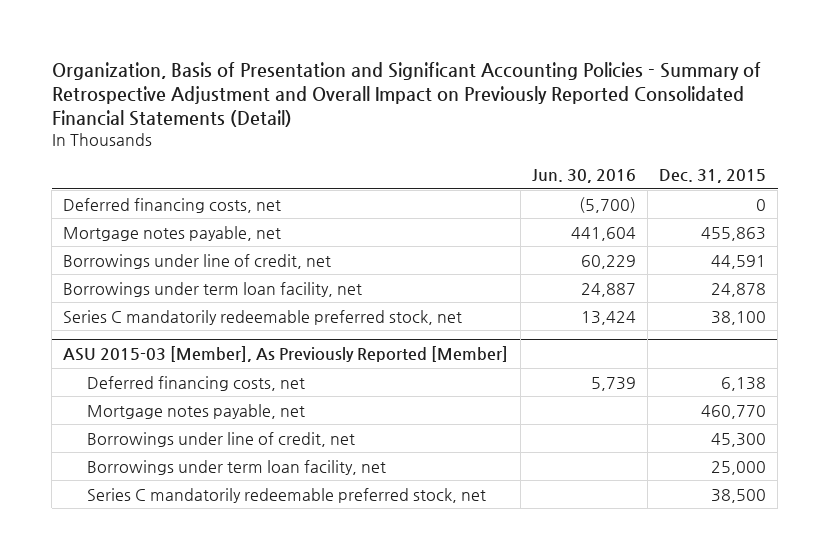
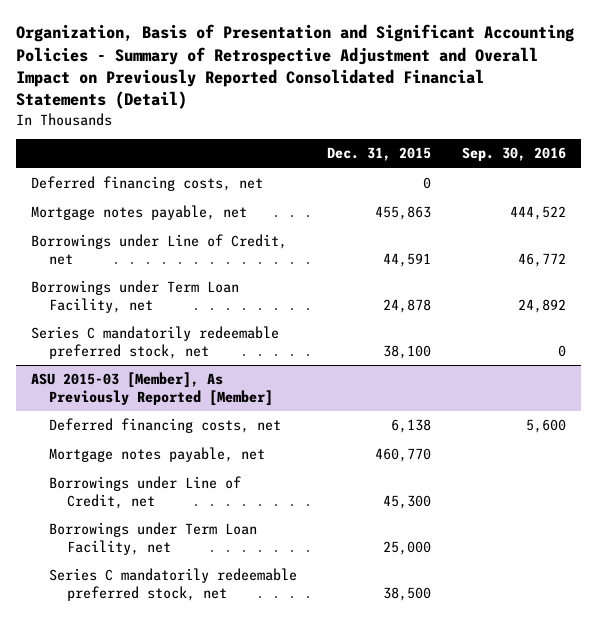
[531,168,636,183] Jun. 30, 2016 -> none
none -> [461,147,566,162] Sep. 30, 2016
[63,253,332,269] Borrowings under line of credit, net -> [31,234,288,265] Borrowings under Line of Credit, net
[63,281,363,297] Borrowings under term loan facility, net -> [31,280,240,313] Borrowings under Term Loan Facility, net
[86,431,355,447] Borrowings under line of credit, net -> [49,476,242,509] Borrowings under Line of Credit, net
[86,459,386,475] Borrowings under term loan facility, net -> [49,522,258,555] Borrowings under Term Loan Facility, net

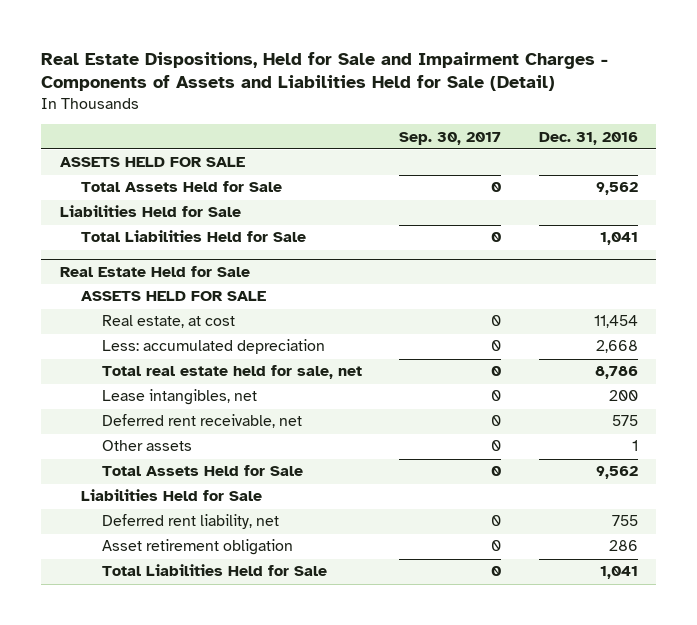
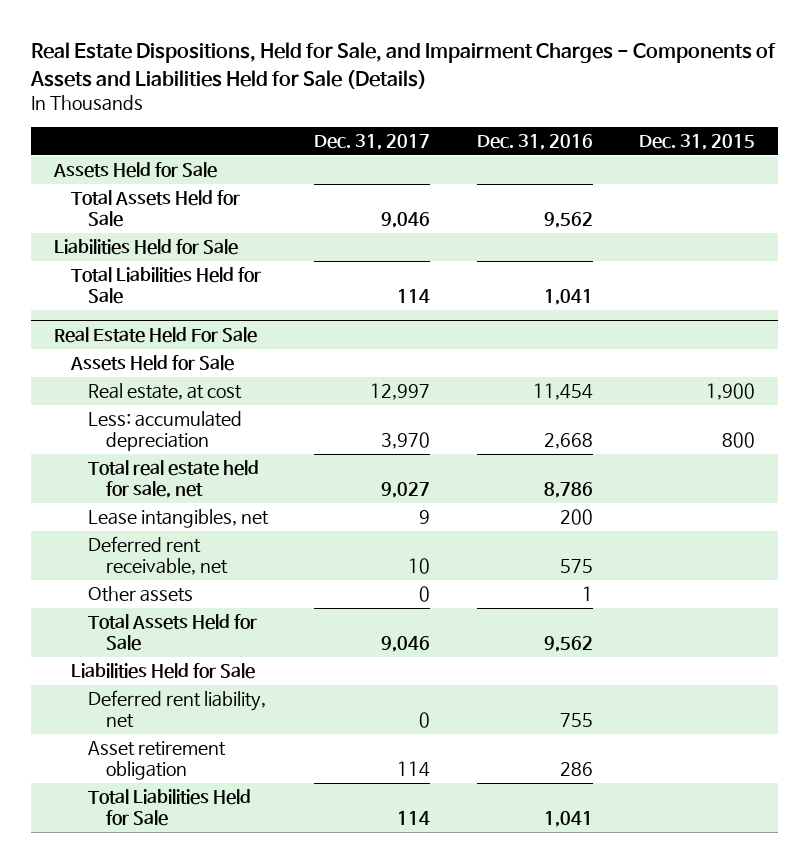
[40,51,608,92] Real Estate Dispositions, Held for Sale and Impairment Charges - Components of Assets and Liabilities Held for Sale (Detail) -> [29,42,776,89] Real Estate Dispositions, Held for Sale, and Impairment Charges - Components of Assets and Liabilities Held for Sale (Details)
[399,131,502,145] Sep. 30, 2017 -> none
none -> [314,134,431,151] Dec. 31, 2017
none -> [638,134,755,151] Dec. 31, 2015
[59,157,245,168] ASSETS HELD FOR SALE -> [53,162,218,179] Assets Held for Sale
[59,265,250,277] Real Estate Held for Sale -> [54,326,258,343] Real Estate Held For Sale
[80,291,266,302] ASSETS HELD FOR SALE -> [70,355,235,372] Assets Held for Sale

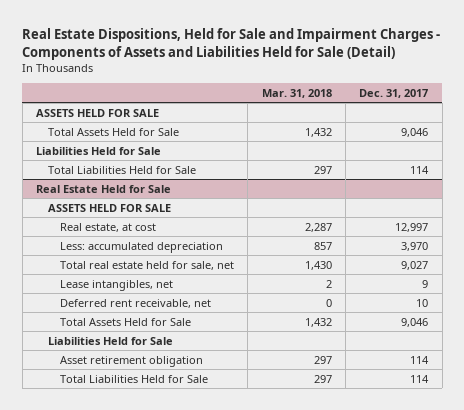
[29,42,776,89] Real Estate Dispositions, Held for Sale, and Impairment Charges - Components of Assets and Liabilities Held for Sale (Details) -> [22,28,441,60] Real Estate Dispositions, Held for Sale and Impairment Charges - Components of Assets and Liabilities Held for Sale (Detail)
[476,134,593,151] Dec. 31, 2016 -> none
[638,134,755,151] Dec. 31, 2015 -> none
none -> [261,88,332,98] Mar. 31, 2018
[53,162,218,179] Assets Held for Sale -> [36,108,160,117] ASSETS HELD FOR SALE
[54,326,258,343] Real Estate Held For Sale -> [36,184,172,193] Real Estate Held for Sale
[70,355,235,372] Assets Held for Sale -> [47,203,171,212] ASSETS HELD FOR SALE
[88,586,194,603] Other assets -> none
[88,690,267,729] Deferred rent liability, net -> none

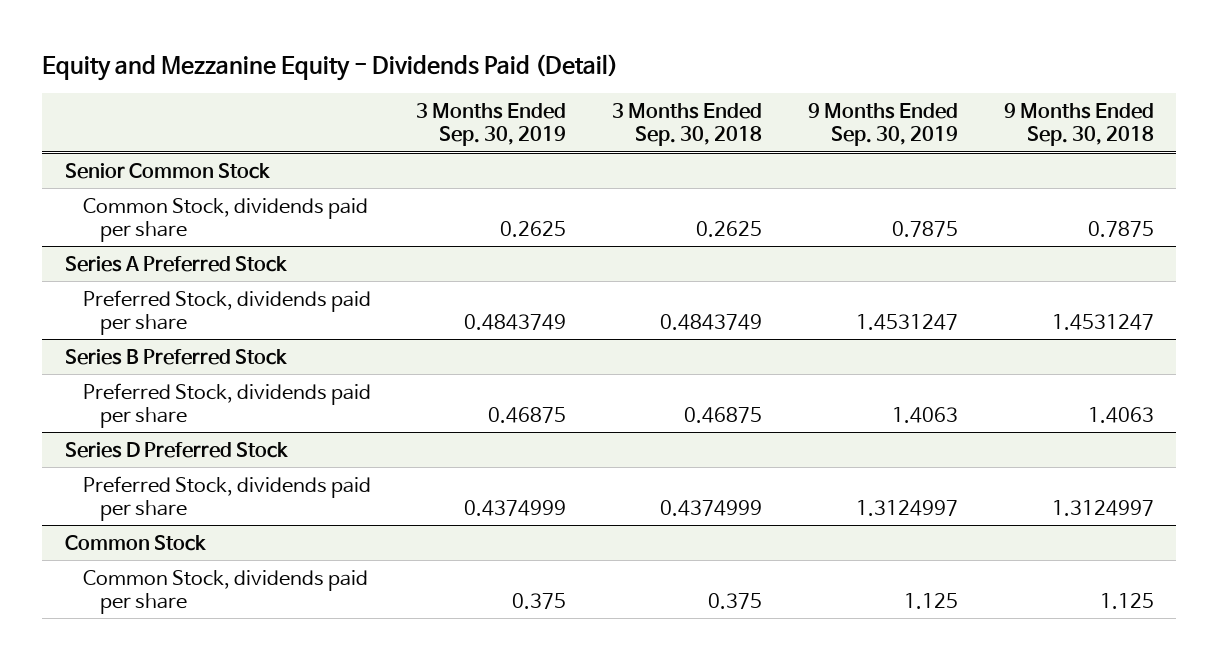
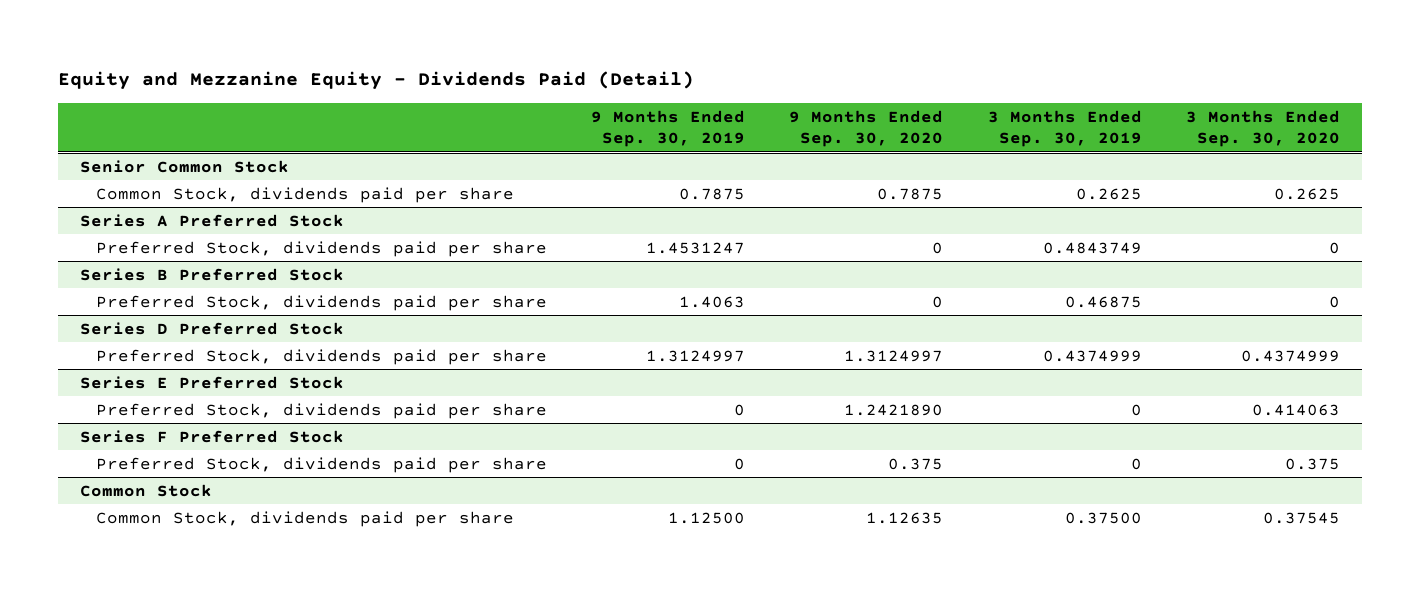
[612,103,763,147] 3 Months Ended Sep. 30, 2018 -> none
[1003,103,1154,147] 9 Months Ended Sep. 30, 2018 -> none
none -> [789,109,944,148] 9 Months Ended Sep. 30, 2020
none -> [1185,109,1340,148] 3 Months Ended Sep. 30, 2020
none -> [80,375,345,389] Series E Preferred Stock
none -> [96,402,548,419] Preferred Stock, dividends paid per share
none -> [80,429,345,443] Series F Preferred Stock
none -> [96,456,548,473] Preferred Stock, dividends paid per share
[512,592,567,609] 0.375 -> [1064,511,1142,524] 0.37500
[903,592,958,609] 1.125 -> [668,511,746,524] 1.12500

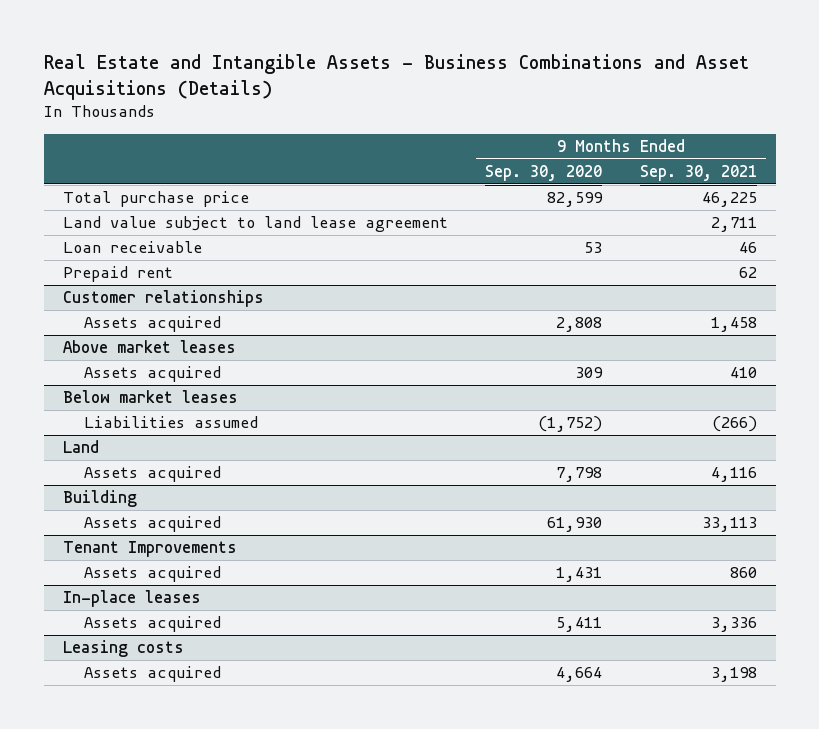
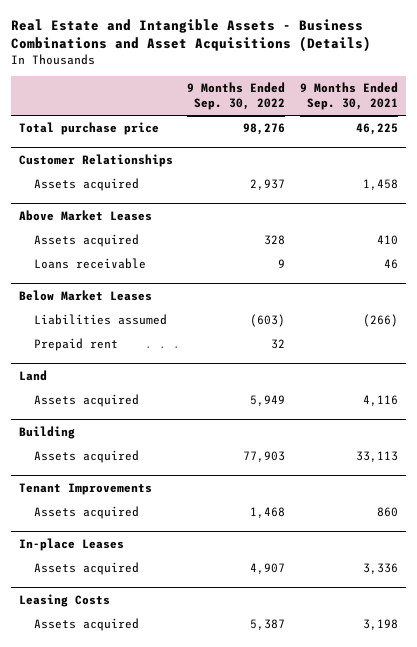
[485,165,603,182] Sep. 30, 2020 -> none
none -> [187,82,286,111] 9 Months Ended Sep. 30, 2022
[62,216,448,233] Land value subject to land lease agreement -> none
[62,241,202,254] Loan receivable -> none
[62,266,173,283] Prepaid rent -> none
[62,290,264,308] Customer relationships -> [18,153,173,167] Customer Relationships
[62,340,236,354] Above market leases -> [18,209,152,221] Above Market Leases
none -> [34,258,147,270] Loans receivable
[62,390,238,404] Below market leases -> [18,289,152,301] Below Market Leases
none -> [34,338,119,352] Prepaid rent
[62,590,201,608] In-place leases -> [18,537,124,551] In-place Leases
[62,640,184,658] Leasing costs -> [18,593,110,607] Leasing Costs

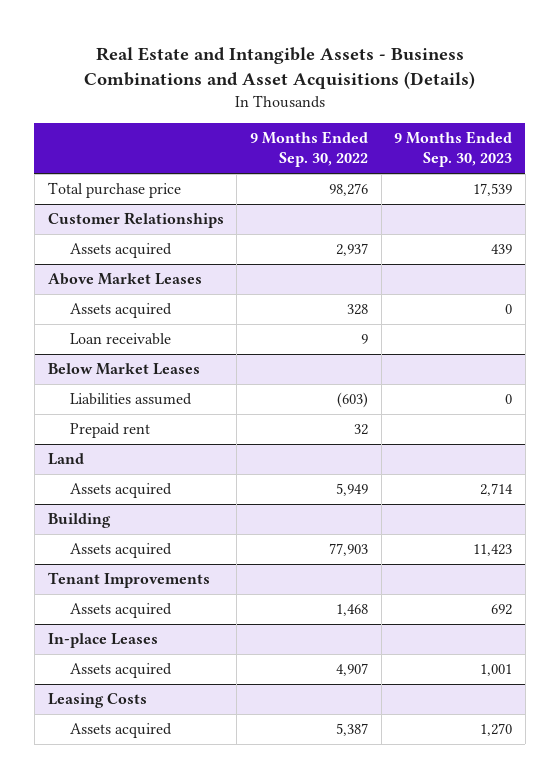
[300,82,399,111] 9 Months Ended Sep. 30, 2021 -> none
none -> [394,131,513,168] 9 Months Ended Sep. 30, 2023
[34,258,147,270] Loans receivable -> [70,333,172,346] Loan receivable

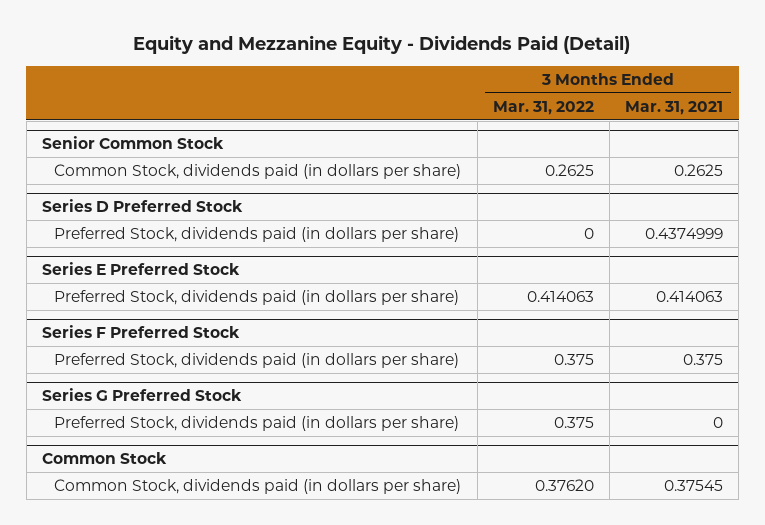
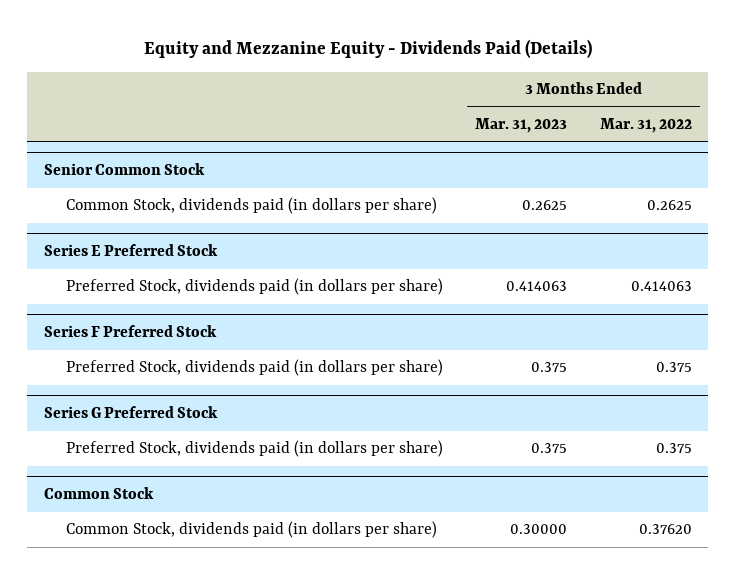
[133,35,631,55] Equity and Mezzanine Equity - Dividends Paid (Detail) -> [143,39,592,59] Equity and Mezzanine Equity - Dividends Paid (Details)
[625,100,724,115] Mar. 31, 2021 -> none
none -> [475,117,568,133] Mar. 31, 2023
[41,199,243,213] Series D Preferred Stock -> none
[54,226,460,242] Preferred Stock, dividends paid (in dollars per share) -> none

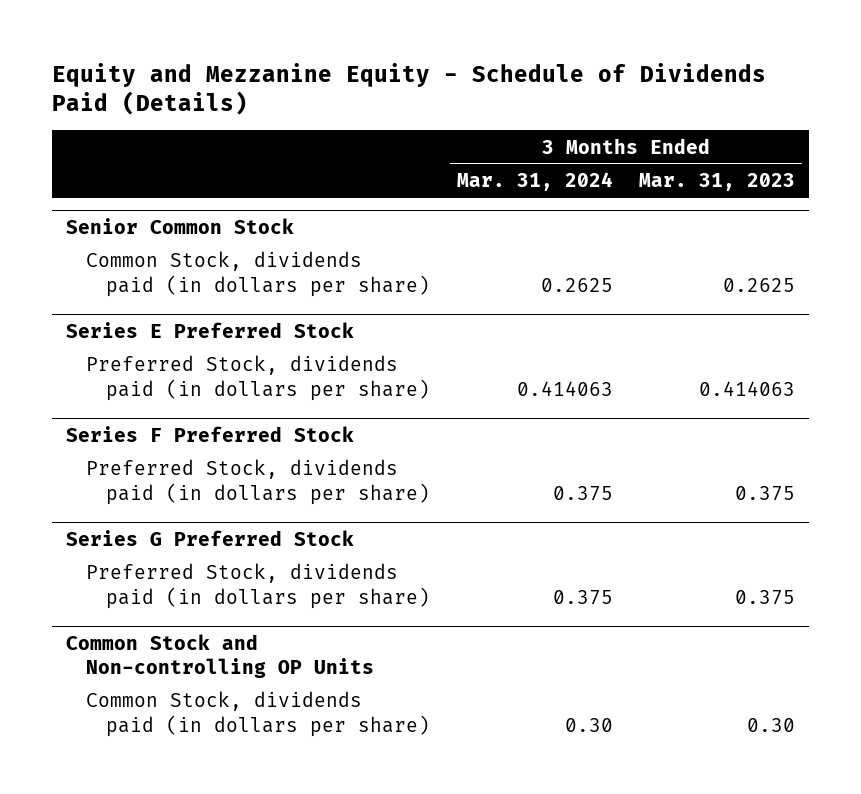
[143,39,592,59] Equity and Mezzanine Equity - Dividends Paid (Details) -> [52,62,767,116] Equity and Mezzanine Equity - Schedule of Dividends Paid (Details)
[600,117,693,133] Mar. 31, 2022 -> none
none -> [456,172,613,192] Mar. 31, 2024
[43,487,154,500] Common Stock -> [65,633,374,679] Common Stock and Non-controlling OP Units
[510,524,568,535] 0.30000 -> [747,718,796,733] 0.30

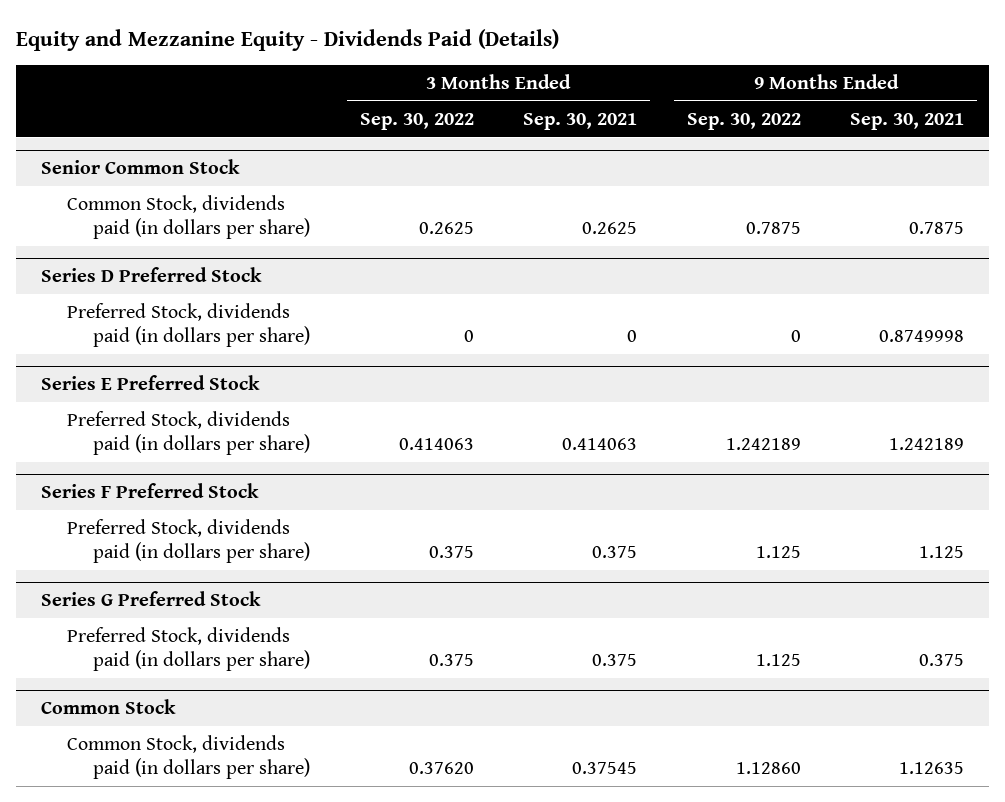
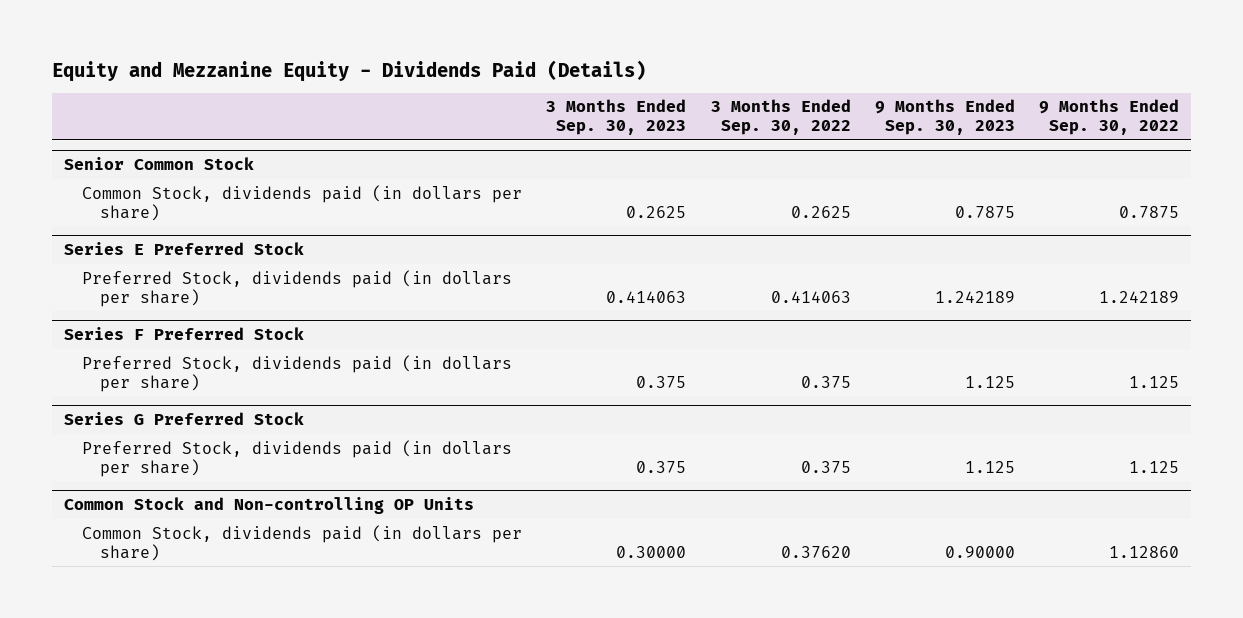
[523,112,638,130] Sep. 30, 2021 -> none
[850,112,965,130] Sep. 30, 2021 -> none
none -> [546,99,687,136] 3 Months Ended Sep. 30, 2023
none -> [874,99,1015,136] 9 Months Ended Sep. 30, 2023
[40,266,262,282] Series D Preferred Stock -> none
[66,302,311,347] Preferred Stock, dividends paid (in dollars per share) -> none
[40,698,176,714] Common Stock -> [63,497,474,515] Common Stock and Non-controlling OP Units

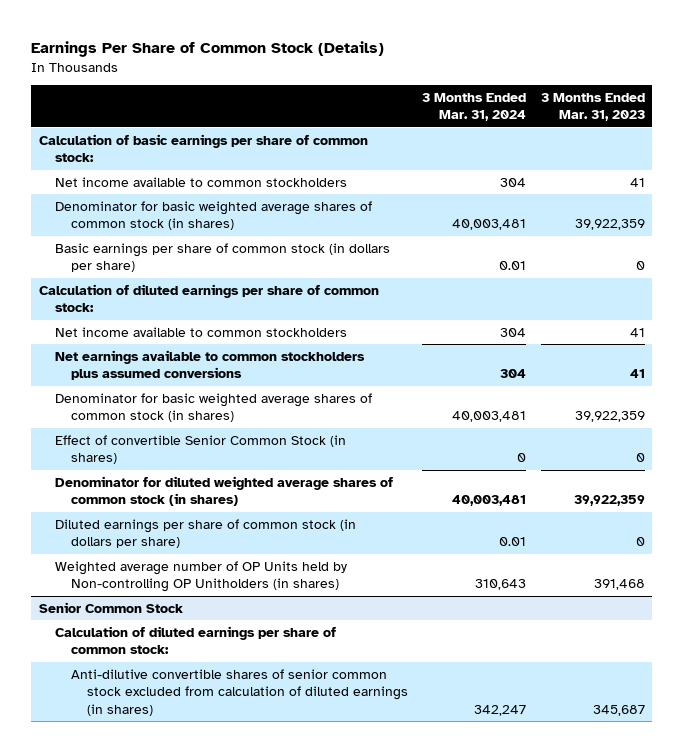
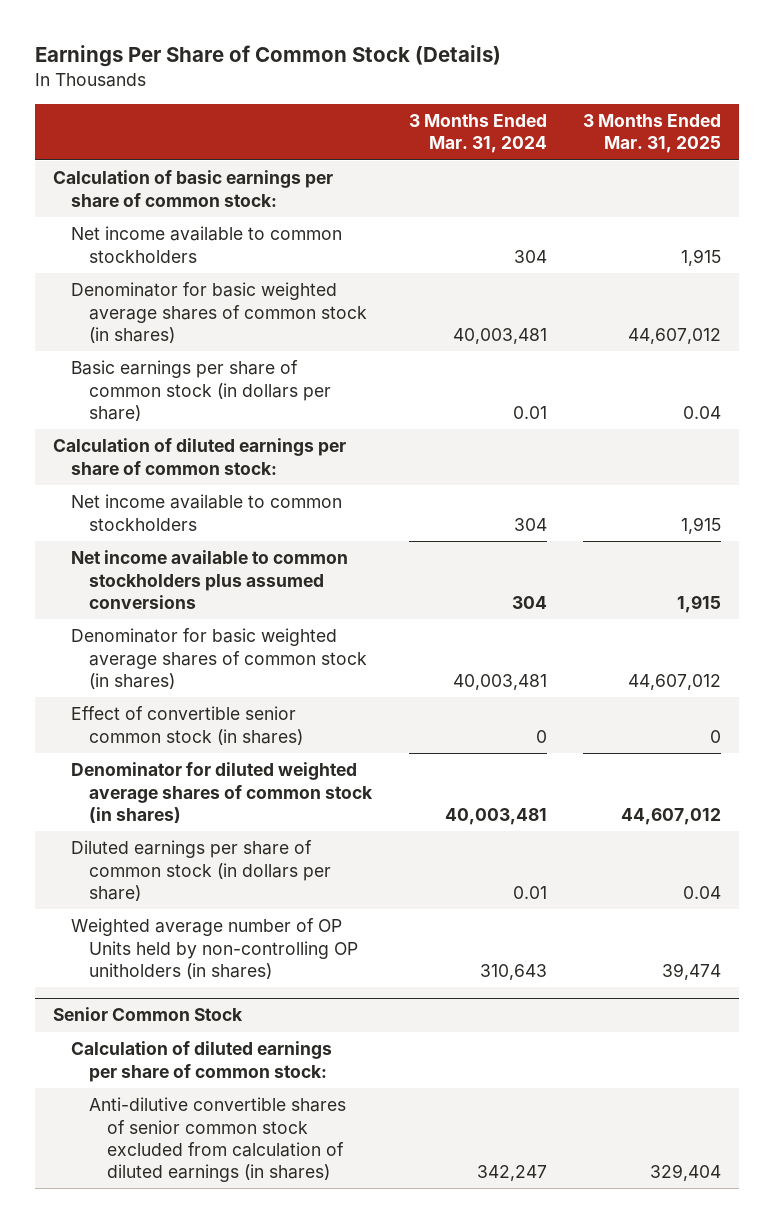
[540,93,645,122] 3 Months Ended Mar. 31, 2023 -> none
none -> [583,113,722,154] 3 Months Ended Mar. 31, 2025
[54,349,365,381] Net earnings available to common stockholders plus assumed conversions -> [71,550,349,609] Net income available to common stockholders plus assumed conversions
[54,434,346,465] Effect of convertible Senior Common Stock (in shares) -> [71,706,304,745] Effect of convertible senior common stock (in shares)
[54,560,347,593] Weighted average number of OP Units held by Non-controlling OP Unitholders (in shares) -> [71,918,359,979] Weighted average number of OP Units held by non-controlling OP unitholders (in shares)

